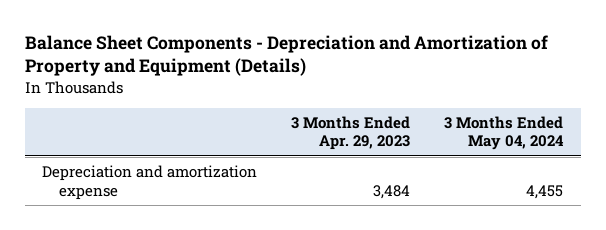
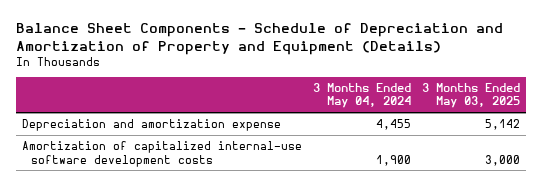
[25,34,549,77] Balance Sheet Components - Depreciation and Amortization of Property and Equipment (Details) -> [16,23,504,55] Balance Sheet Components - Schedule of Depreciation and Amortization of Property and Equipment (Details)
[291,115,411,151] 3 Months Ended Apr. 29, 2023 -> none
none -> [422,82,521,109] 3 Months Ended May 03, 2025
none -> [21,141,302,167] Amortization of capitalized internal-use software development costs

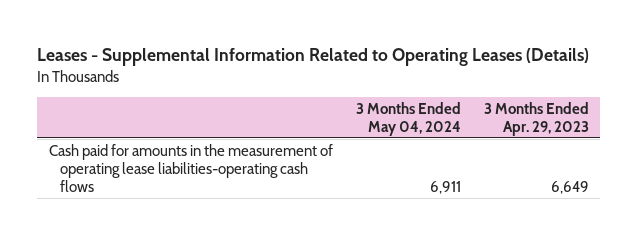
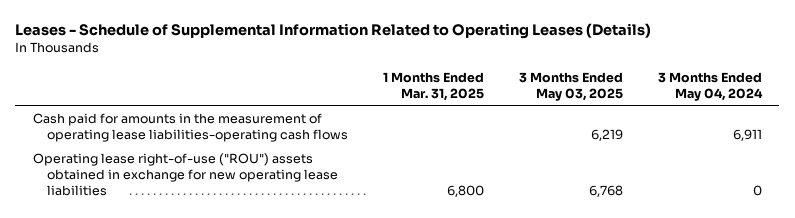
[37,48,590,67] Leases - Supplemental Information Related to Operating Leases (Details) -> [15,22,652,39] Leases - Schedule of Supplemental Information Related to Operating Leases (Details)
[483,101,589,136] 3 Months Ended Apr. 29, 2023 -> none
none -> [383,71,485,101] 1 Months Ended Mar. 31, 2025
none -> [519,71,624,101] 3 Months Ended May 03, 2025
none -> [32,152,339,197] Operating lease right-of-use ("ROU") assets obtained in exchange for new operating lease liabilities

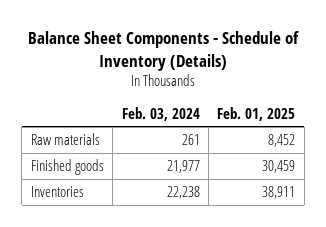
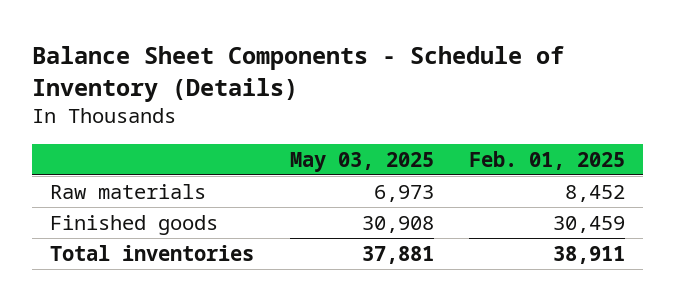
[121,106,200,121] Feb. 03, 2024 -> none
none -> [289,151,434,172] May 03, 2025
[30,185,84,197] Inventories -> [50,245,255,262] Total inventories

